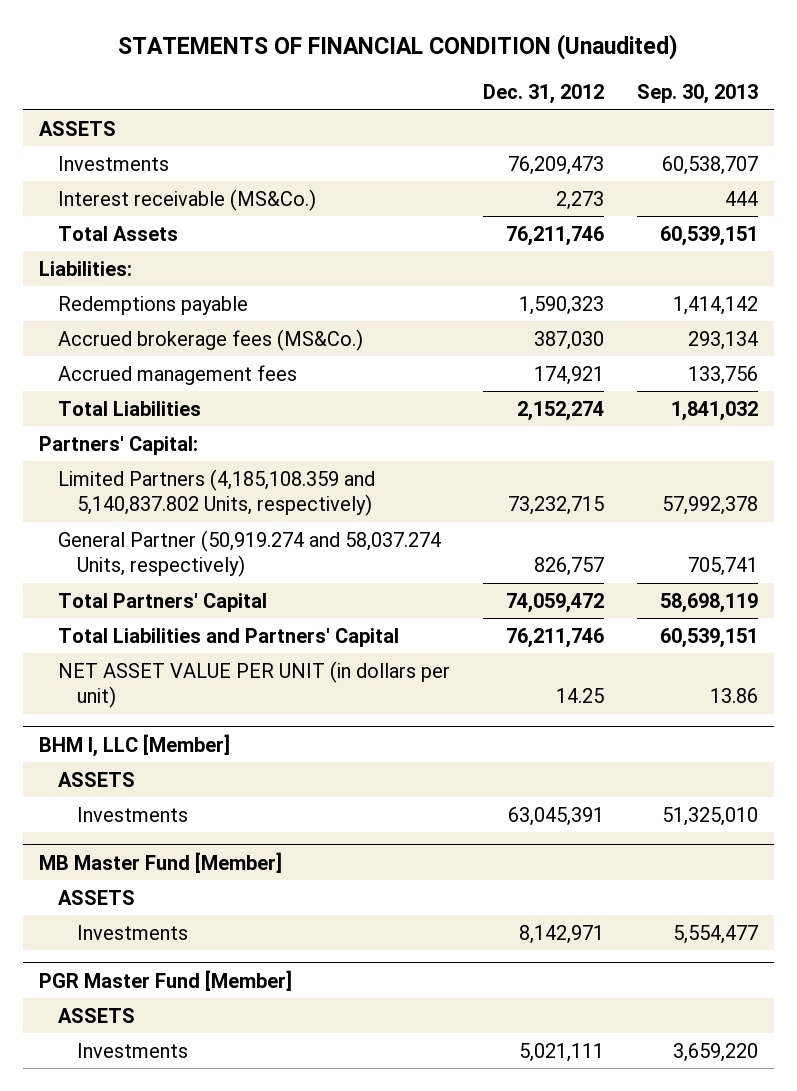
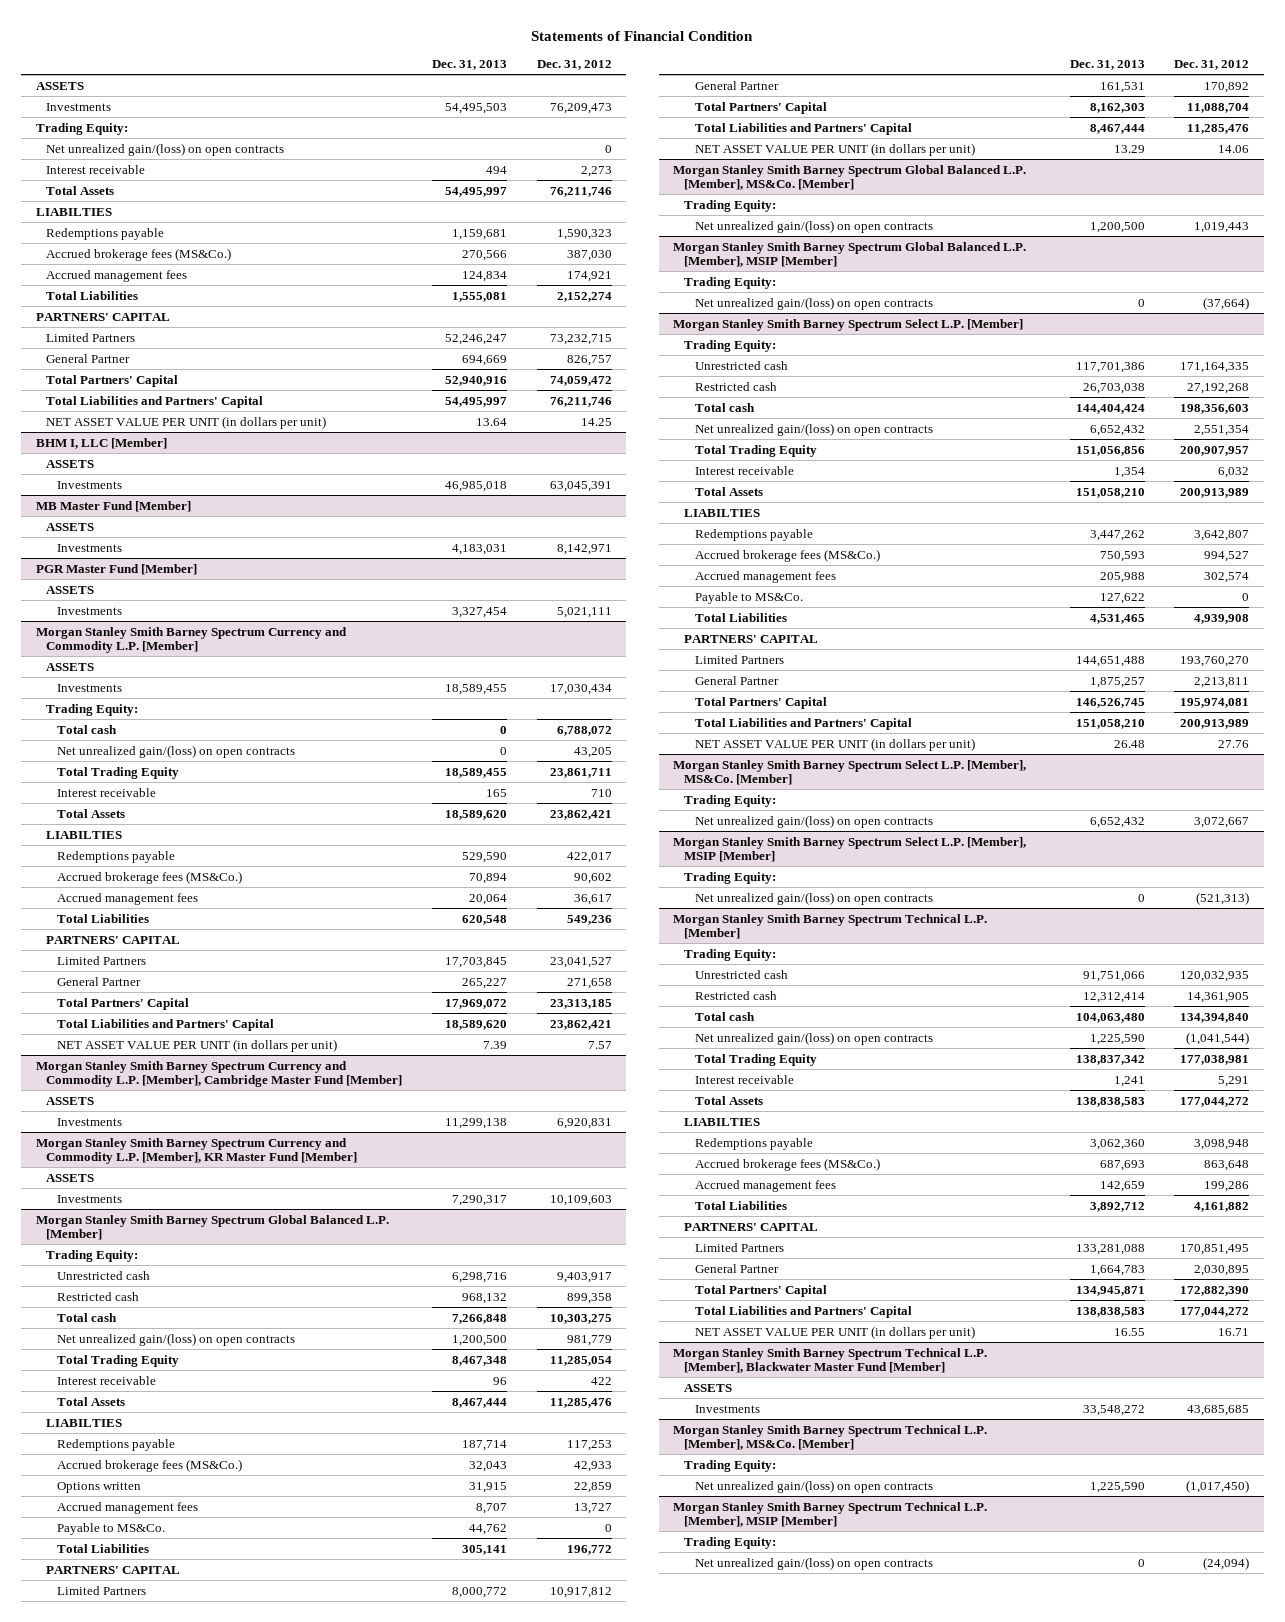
[118,34,679,61] STATEMENTS OF FINANCIAL CONDITION (Unaudited) -> [531,30,754,41] Statements of Financial Condition
[636,84,758,105] Sep. 30, 2013 -> none
none -> [431,59,507,70] Dec. 31, 2013
none -> [35,122,128,135] Trading Equity:
none -> [46,142,285,156] Net unrealized gain/(loss) on open contracts
[58,188,317,211] Interest receivable (MS&Co.) -> [46,164,146,174] Interest receivable
[39,260,133,276] Liabilities: -> [35,207,112,216] LIABILTIES
[39,435,199,455] Partners' Capital: -> [35,312,170,321] PARTNERS' CAPITAL
[58,468,376,517] Limited Partners (4,185,108.359 and 5,140,837.802 Units, respectively) -> [46,332,136,342] Limited Partners
[58,529,442,578] General Partner (50,919.274 and 58,037.274 Units, respectively) -> [46,353,131,363] General Partner
none -> [35,626,347,654] Morgan Stanley Smith Barney Spectrum Currency and Commodity L.P. [Member]
none -> [46,662,95,671] ASSETS
none -> [56,683,122,692] Investments
none -> [46,703,139,716] Trading Equity:
none -> [56,724,117,734] Total cash
none -> [56,744,295,758] Net unrealized gain/(loss) on open contracts
none -> [56,766,179,779] Total Trading Equity
none -> [56,787,156,797] Interest receivable
none -> [56,808,125,818] Total Assets
none -> [46,830,123,839] LIABILTIES
none -> [56,850,175,863] Redemptions payable
none -> [56,870,242,884] Accrued brokerage fees (MS&Co.)
none -> [56,892,198,905] Accrued management fees
none -> [56,913,149,923] Total Liabilities
none -> [46,935,181,944] PARTNERS' CAPITAL
none -> [56,955,146,965] Limited Partners
none -> [56,976,141,986] General Partner
none -> [56,997,189,1010] Total Partners' Capital
none -> [56,1018,274,1031] Total Liabilities and Partners' Capital
none -> [56,1038,337,1052] NET ASSET VALUE PER UNIT (in dollars per unit)
none -> [35,1060,403,1088] Morgan Stanley Smith Barney Spectrum Currency and Commodity L.P. [Member], Cambridge Master Fund [Member]
none -> [46,1096,95,1105] ASSETS
none -> [56,1117,122,1126] Investments
none -> [35,1137,358,1165] Morgan Stanley Smith Barney Spectrum Currency and Commodity L.P. [Member], KR Master Fund [Member]
none -> [46,1173,95,1182] ASSETS
none -> [56,1194,122,1203] Investments
none -> [35,1214,389,1241] Morgan Stanley Smith Barney Spectrum Global Balanced L.P. [Member]
none -> [46,1249,139,1262] Trading Equity:
none -> [56,1270,150,1280] Unrestricted cash
none -> [56,1291,139,1301] Restricted cash
none -> [56,1312,117,1322] Total cash
none -> [56,1332,295,1346] Net unrealized gain/(loss) on open contracts
none -> [56,1354,179,1367] Total Trading Equity
none -> [56,1375,156,1385] Interest receivable
none -> [56,1396,125,1406] Total Assets
none -> [46,1418,123,1427] LIABILTIES
none -> [56,1438,175,1451] Redemptions payable
none -> [56,1458,242,1472] Accrued brokerage fees (MS&Co.)
none -> [56,1481,141,1493] Options written
none -> [56,1501,198,1514] Accrued management fees
none -> [56,1522,165,1535] Payable to MS&Co.
none -> [56,1543,149,1553] Total Liabilities
none -> [46,1565,181,1574] PARTNERS' CAPITAL
none -> [56,1585,146,1595] Limited Partners
none -> [694,80,779,90] General Partner
none -> [694,101,827,114] Total Partners' Capital
none -> [694,122,912,135] Total Liabilities and Partners' Capital
none -> [694,142,975,156] NET ASSET VALUE PER UNIT (in dollars per unit)
none -> [673,164,1027,191] Morgan Stanley Smith Barney Spectrum Global Balanced L.P. [Member], MS&Co. [Member]
none -> [683,199,776,212] Trading Equity:
none -> [694,219,933,233] Net unrealized gain/(loss) on open contracts
none -> [673,241,1027,268] Morgan Stanley Smith Barney Spectrum Global Balanced L.P. [Member], MSIP [Member]
none -> [683,276,776,289] Trading Equity:
none -> [694,296,933,310] Net unrealized gain/(loss) on open contracts
none -> [673,318,1024,331] Morgan Stanley Smith Barney Spectrum Select L.P. [Member]
none -> [683,339,776,352] Trading Equity:
none -> [694,360,788,370] Unrestricted cash
none -> [694,381,777,391] Restricted cash
none -> [694,402,755,412] Total cash
none -> [694,422,933,436] Net unrealized gain/(loss) on open contracts
none -> [694,444,817,457] Total Trading Equity
none -> [694,465,794,475] Interest receivable
none -> [694,486,763,496] Total Assets
none -> [683,508,760,517] LIABILTIES
none -> [694,528,813,541] Redemptions payable
none -> [694,548,880,562] Accrued brokerage fees (MS&Co.)
none -> [694,570,836,583] Accrued management fees
none -> [694,591,803,604] Payable to MS&Co.
none -> [694,612,787,622] Total Liabilities
none -> [683,634,818,643] PARTNERS' CAPITAL
none -> [694,654,784,664] Limited Partners
none -> [694,675,779,685] General Partner
none -> [694,696,827,709] Total Partners' Capital
none -> [694,717,912,730] Total Liabilities and Partners' Capital
none -> [694,737,975,751] NET ASSET VALUE PER UNIT (in dollars per unit)
none -> [673,759,1027,786] Morgan Stanley Smith Barney Spectrum Select L.P. [Member], MS&Co. [Member]
none -> [683,794,776,807] Trading Equity:
none -> [694,814,933,828] Net unrealized gain/(loss) on open contracts
none -> [673,836,1027,863] Morgan Stanley Smith Barney Spectrum Select L.P. [Member], MSIP [Member]
none -> [683,871,776,884] Trading Equity:
none -> [694,891,933,905] Net unrealized gain/(loss) on open contracts
none -> [673,913,988,940] Morgan Stanley Smith Barney Spectrum Technical L.P. [Member]
none -> [683,948,776,961] Trading Equity:
none -> [694,969,788,979] Unrestricted cash
none -> [694,990,777,1000] Restricted cash
none -> [694,1011,755,1021] Total cash
none -> [694,1031,933,1045] Net unrealized gain/(loss) on open contracts
none -> [694,1053,817,1066] Total Trading Equity
none -> [694,1074,794,1084] Interest receivable
none -> [694,1095,763,1105] Total Assets
none -> [683,1117,760,1126] LIABILTIES
none -> [694,1137,813,1150] Redemptions payable
none -> [694,1157,880,1171] Accrued brokerage fees (MS&Co.)
none -> [694,1179,836,1192] Accrued management fees
none -> [694,1200,787,1210] Total Liabilities
none -> [683,1222,818,1231] PARTNERS' CAPITAL
none -> [694,1242,784,1252] Limited Partners
none -> [694,1263,779,1273] General Partner
none -> [694,1284,827,1297] Total Partners' Capital
none -> [694,1305,912,1318] Total Liabilities and Partners' Capital
none -> [694,1325,975,1339] NET ASSET VALUE PER UNIT (in dollars per unit)
none -> [673,1347,988,1374] Morgan Stanley Smith Barney Spectrum Technical L.P. [Member], Blackwater Master Fund [Member]
none -> [683,1383,732,1392] ASSETS
none -> [694,1404,760,1413] Investments
none -> [673,1424,988,1451] Morgan Stanley Smith Barney Spectrum Technical L.P. [Member], MS&Co. [Member]
none -> [683,1459,776,1472] Trading Equity:
none -> [694,1479,933,1493] Net unrealized gain/(loss) on open contracts
none -> [673,1501,988,1528] Morgan Stanley Smith Barney Spectrum Technical L.P. [Member], MSIP [Member]
none -> [683,1536,776,1549] Trading Equity:
none -> [694,1556,933,1570] Net unrealized gain/(loss) on open contracts

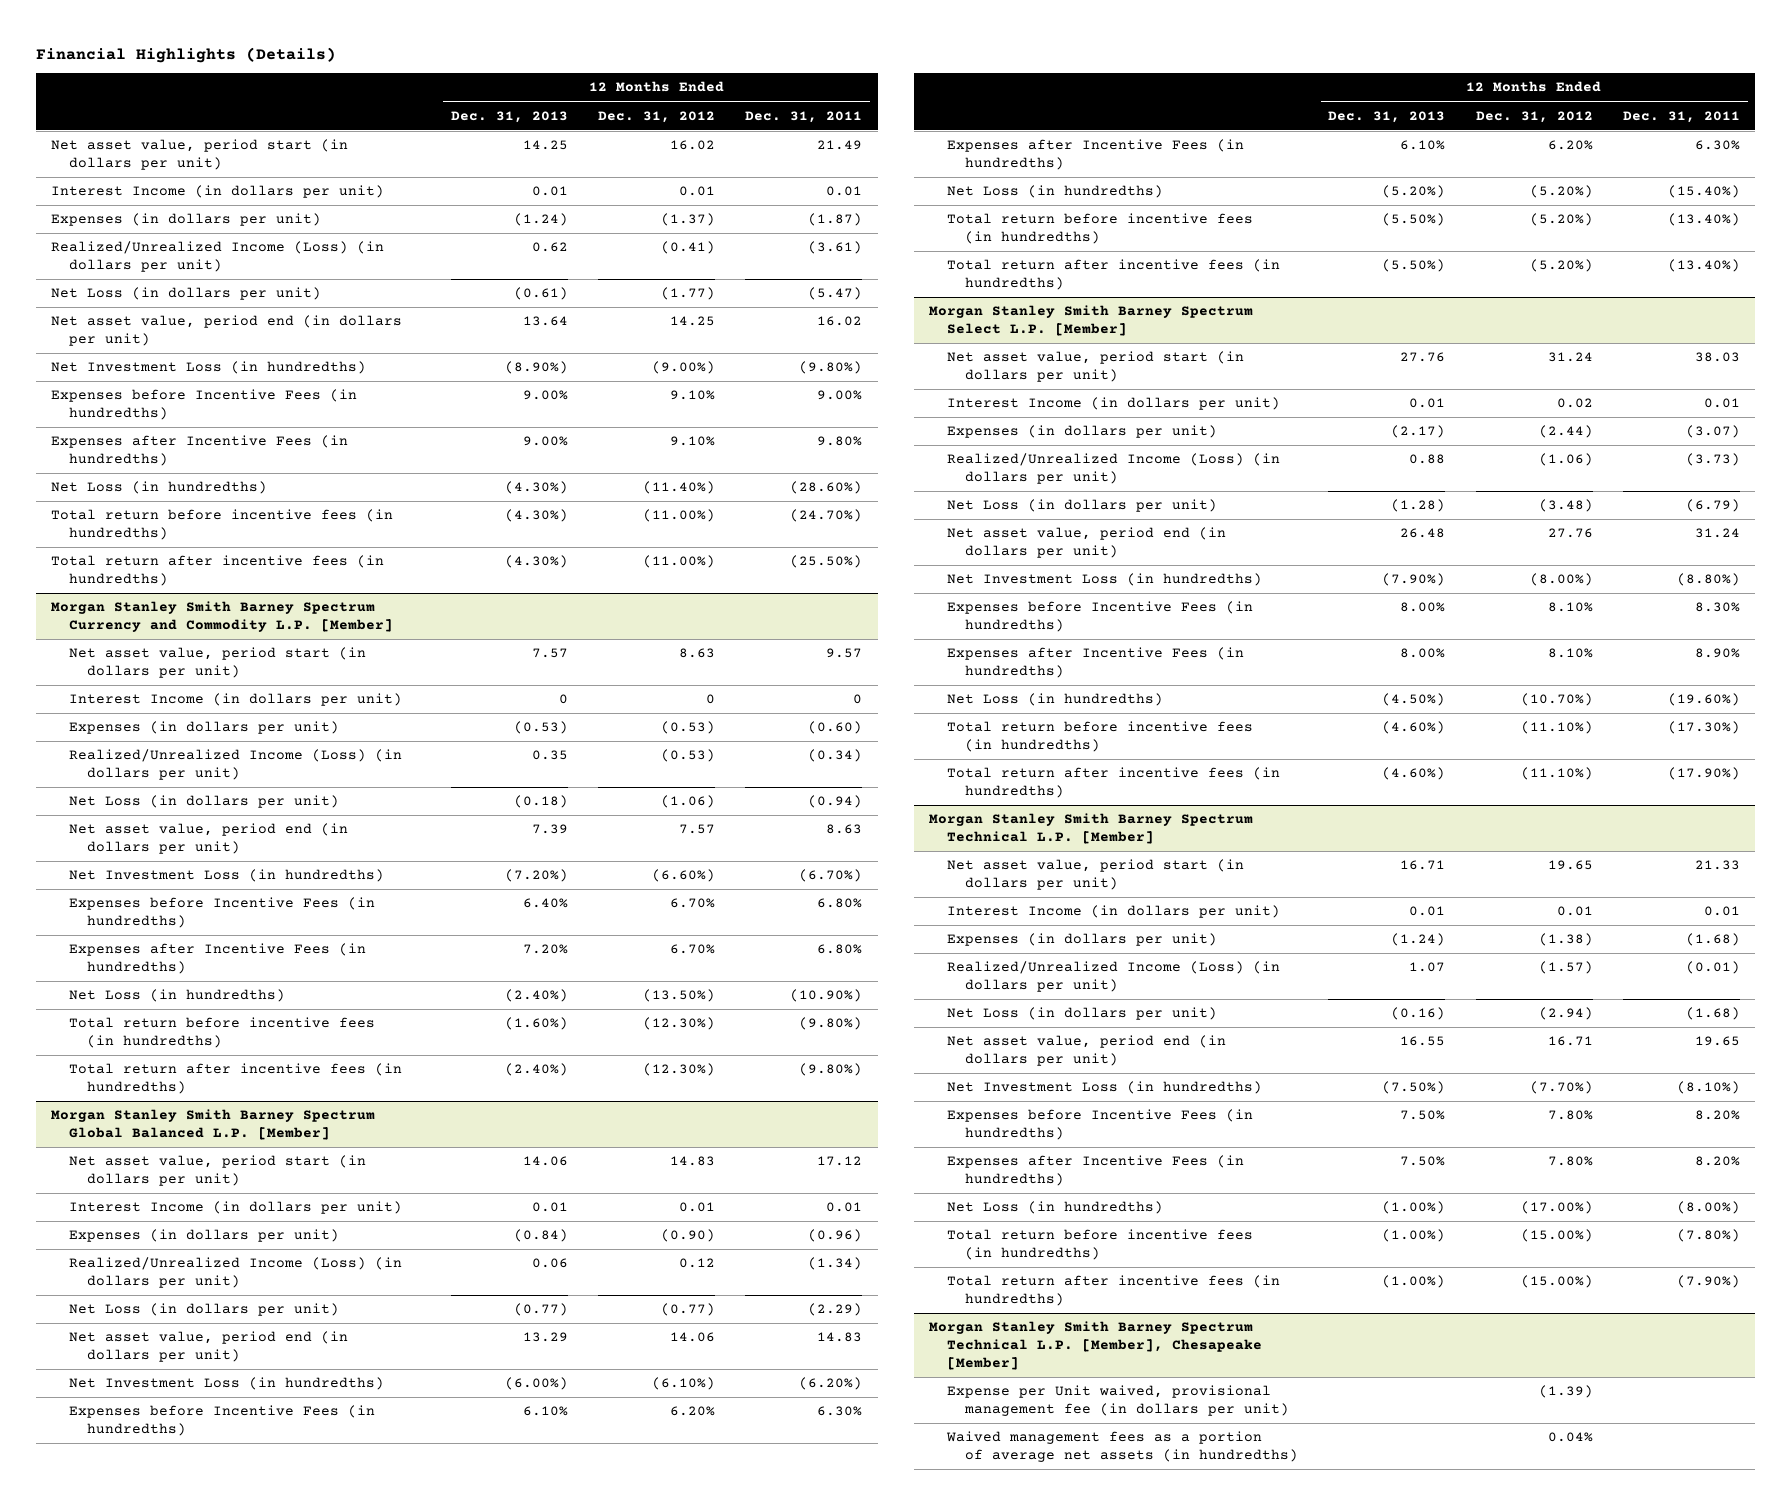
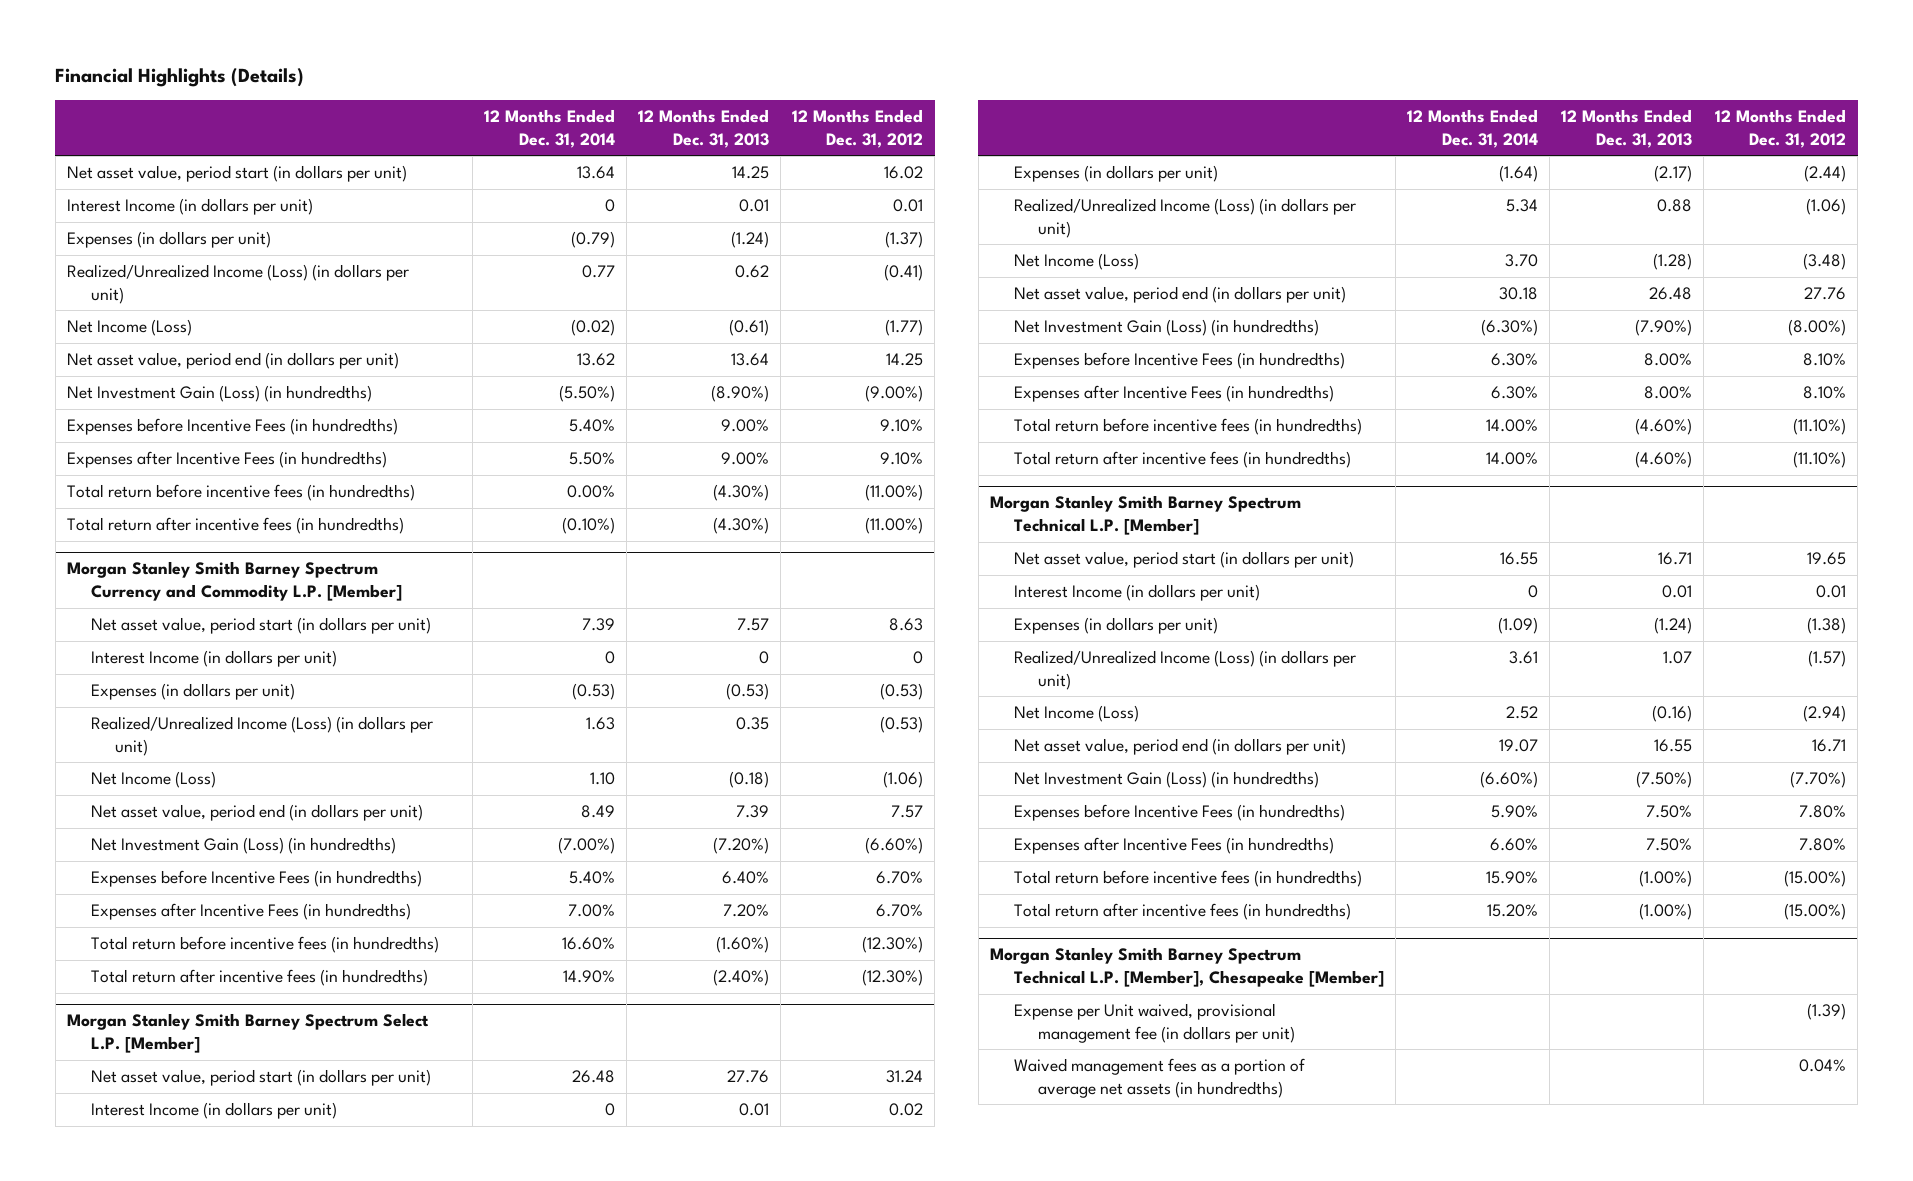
[745,110,863,123] Dec. 31, 2011 -> none
none -> [484,109,616,148] 12 Months Ended Dec. 31, 2014
[51,287,322,301] Net Loss (in dollars per unit) -> [66,319,192,337] Net Income (Loss)
[51,361,367,375] Net Investment Loss (in hundredths) -> [66,385,372,403] Net Investment Gain (Loss) (in hundredths)
[51,481,268,495] Net Loss (in hundredths) -> none
[69,795,340,809] Net Loss (in dollars per unit) -> [91,771,217,789] Net Income (Loss)
[69,869,385,883] Net Investment Loss (in hundredths) -> [91,837,397,855] Net Investment Gain (Loss) (in hundredths)
[69,989,286,1003] Net Loss (in hundredths) -> none
[51,1109,376,1141] Morgan Stanley Smith Barney Spectrum Global Balanced L.P. [Member] -> none
[69,1155,367,1187] Net asset value, period start (in dollars per unit) -> none
[69,1201,403,1215] Interest Income (in dollars per unit) -> none
[69,1229,340,1243] Expenses (in dollars per unit) -> none
[69,1257,403,1289] Realized/Unrealized Income (Loss) (in dollars per unit) -> none
[69,1303,340,1317] Net Loss (in dollars per unit) -> none
[69,1331,349,1363] Net asset value, period end (in dollars per unit) -> none
[69,1377,385,1391] Net Investment Loss (in hundredths) -> none
[69,1405,376,1437] Expenses before Incentive Fees (in hundredths) -> none
[946,139,1244,171] Expenses after Incentive Fees (in hundredths) -> none
[946,185,1163,199] Net Loss (in hundredths) -> none
[946,213,1253,245] Total return before incentive fees (in hundredths) -> none
[946,259,1280,291] Total return after incentive fees (in hundredths) -> none
[946,499,1217,513] Net Loss (in dollars per unit) -> [1014,253,1140,271] Net Income (Loss)
[946,573,1262,587] Net Investment Loss (in hundredths) -> [1014,319,1320,337] Net Investment Gain (Loss) (in hundredths)
[946,693,1163,707] Net Loss (in hundredths) -> none
[946,1007,1217,1021] Net Loss (in dollars per unit) -> [1014,705,1140,723] Net Income (Loss)
[946,1081,1262,1095] Net Investment Loss (in hundredths) -> [1014,771,1320,789] Net Investment Gain (Loss) (in hundredths)
[946,1201,1163,1215] Net Loss (in hundredths) -> none

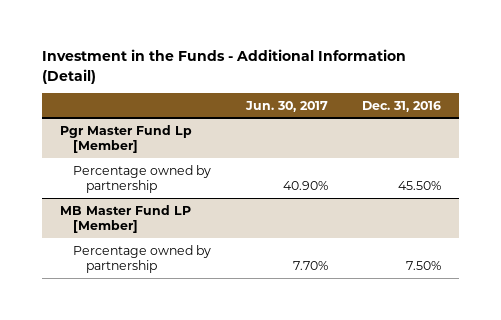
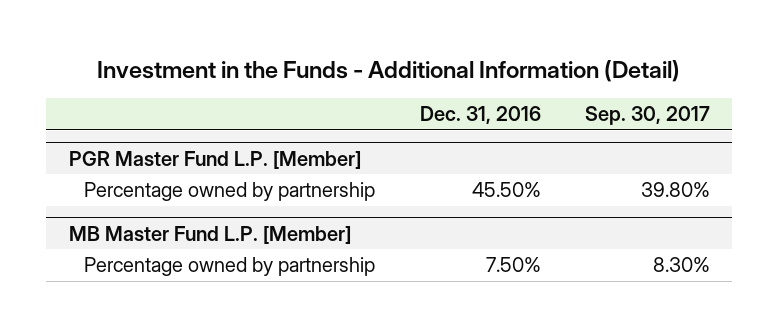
[244,100,328,112] Jun. 30, 2017 -> none
none -> [585,106,711,126] Sep. 30, 2017
[59,124,192,154] Pgr Master Fund Lp [Member] -> [68,150,361,169] PGR Master Fund L.P. [Member]
[59,204,191,234] MB Master Fund LP [Member] -> [68,225,351,244] MB Master Fund L.P. [Member]

